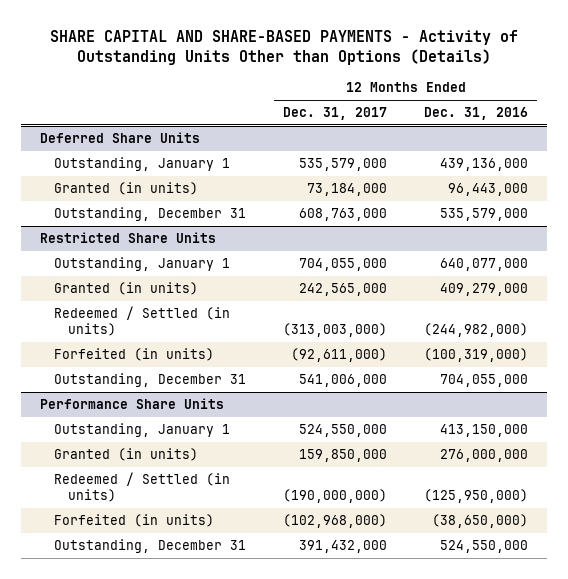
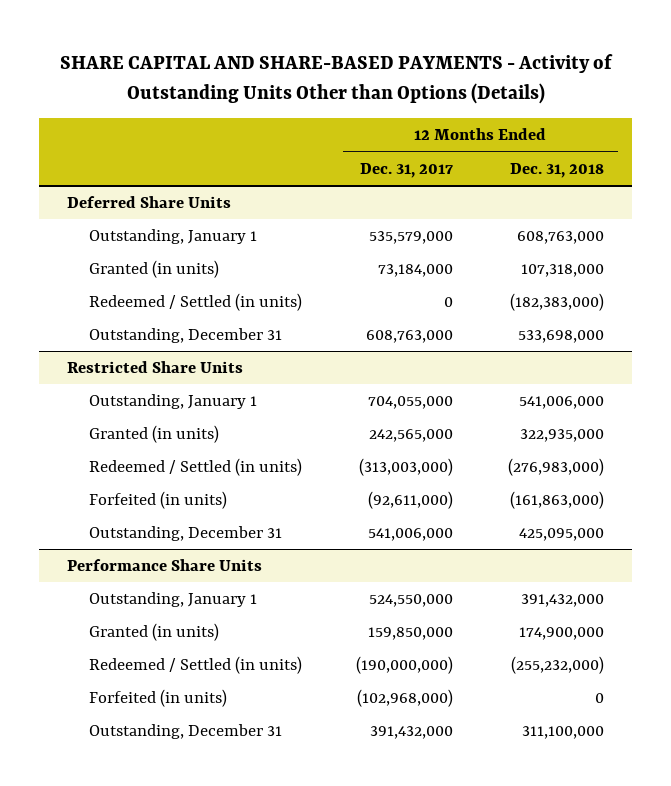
[424,107,529,121] Dec. 31, 2016 -> none
none -> [510,162,605,178] Dec. 31, 2018
none -> [88,293,302,312] Redeemed / Settled (in units)

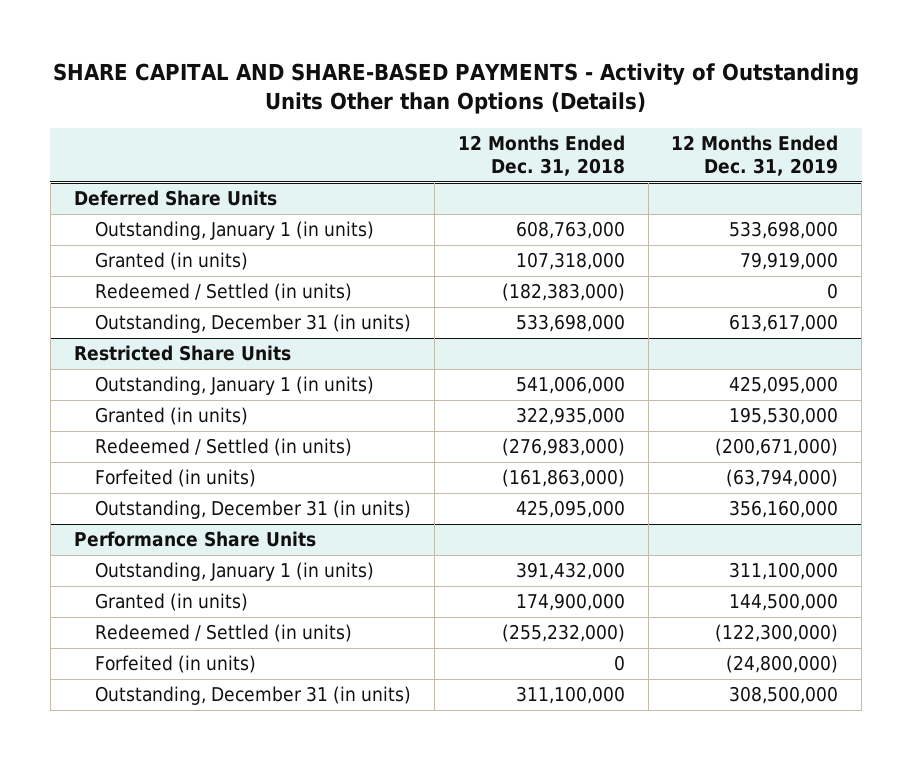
[360,162,454,178] Dec. 31, 2017 -> none
none -> [671,135,839,177] 12 Months Ended Dec. 31, 2019
[88,229,257,245] Outstanding, January 1 -> [95,221,375,241] Outstanding, January 1 (in units)
[88,328,282,344] Outstanding, December 31 -> [95,314,412,334] Outstanding, December 31 (in units)
[88,394,257,410] Outstanding, January 1 -> [95,376,375,396] Outstanding, January 1 (in units)
[88,526,282,542] Outstanding, December 31 -> [95,500,412,520] Outstanding, December 31 (in units)
[88,592,257,608] Outstanding, January 1 -> [95,562,375,582] Outstanding, January 1 (in units)
[88,724,282,740] Outstanding, December 31 -> [95,686,412,706] Outstanding, December 31 (in units)

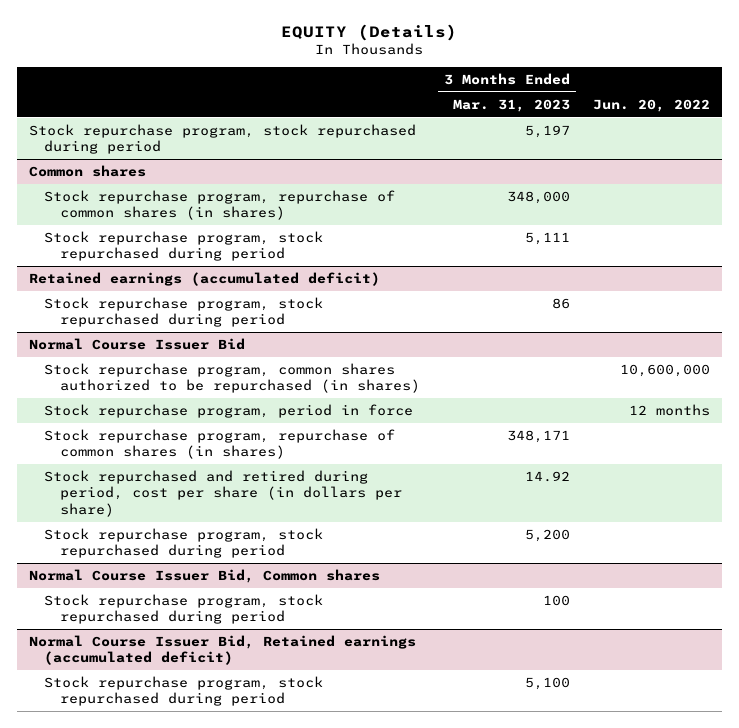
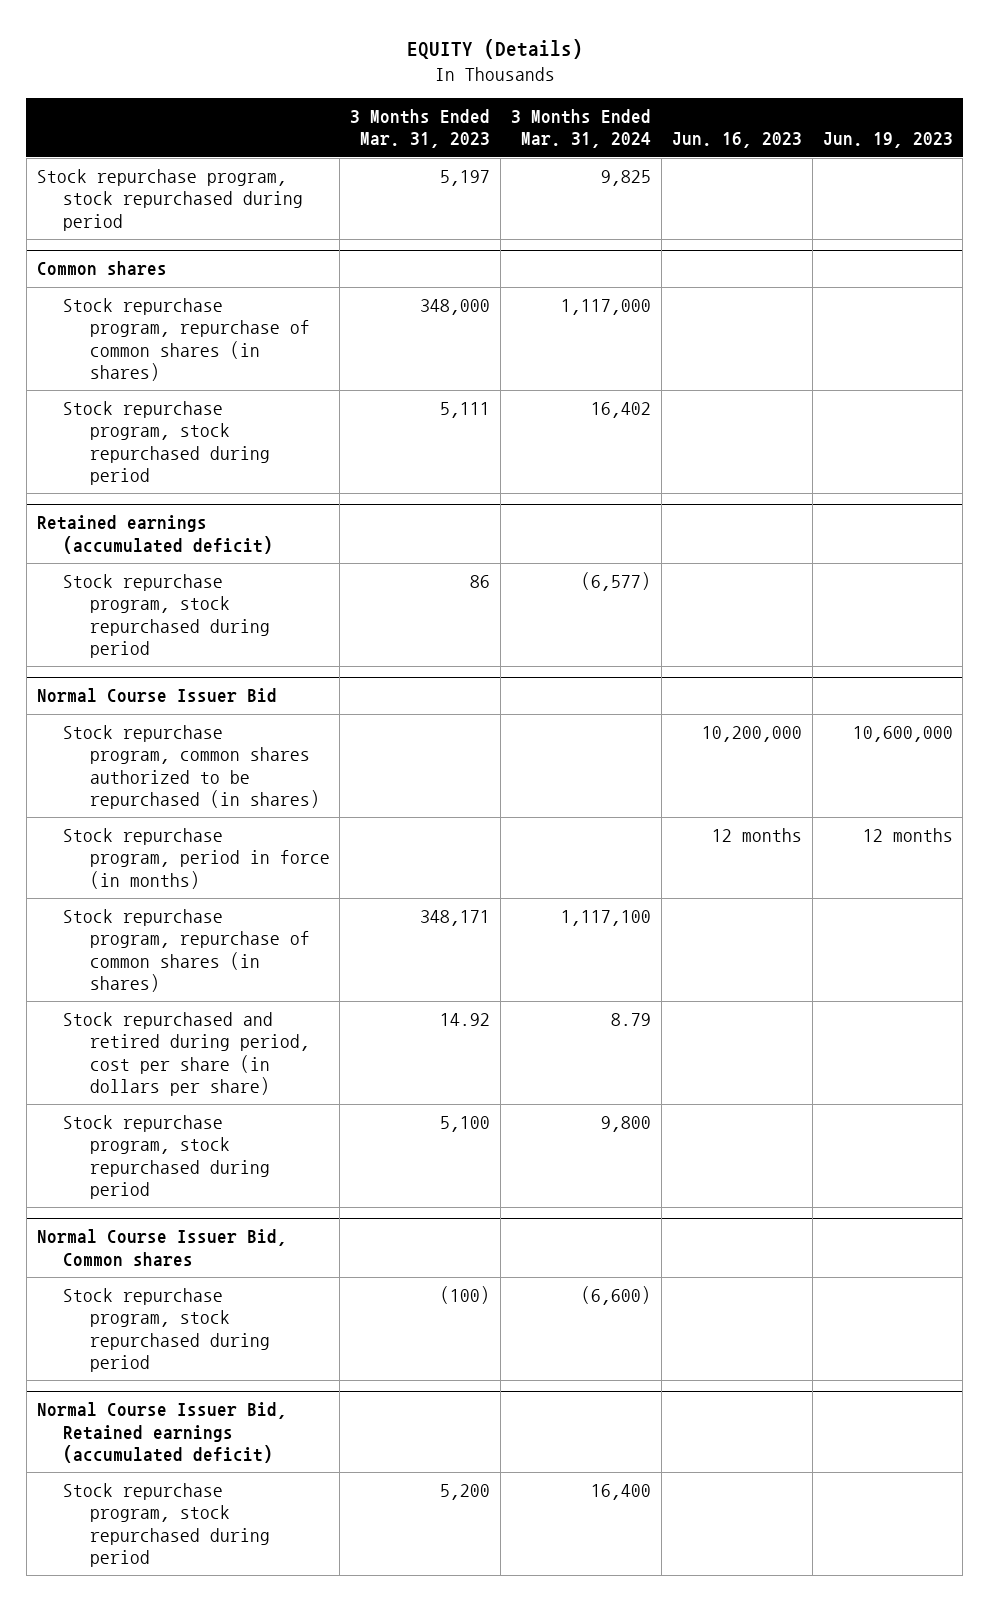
[593,98,711,112] Jun. 20, 2022 -> none
none -> [511,109,652,149] 3 Months Ended Mar. 31, 2024
none -> [671,132,802,149] Jun. 16, 2023
none -> [822,132,953,149] Jun. 19, 2023
[44,403,414,418] Stock repurchase program, period in force -> [63,828,330,889] Stock repurchase program, period in force (in months)
[524,528,570,542] 5,200 -> [440,1116,491,1133] 5,100
[542,594,570,606] 100 -> [440,1286,491,1305] (100)
[524,676,570,690] 5,100 -> [440,1484,491,1501] 5,200

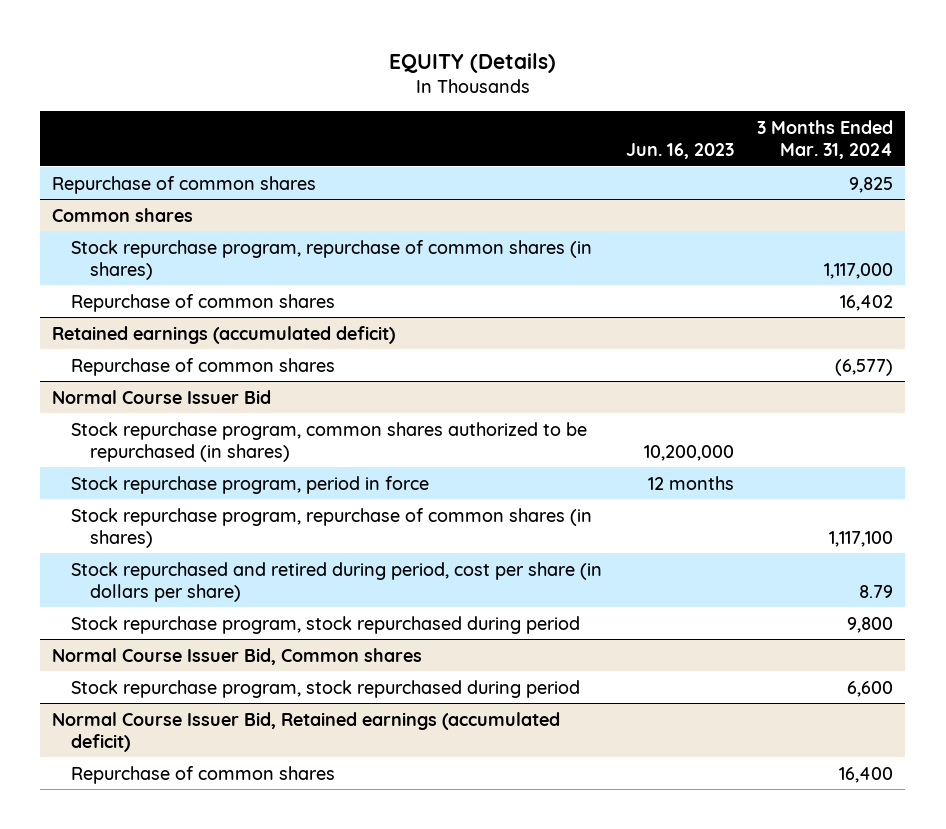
[350,109,491,149] 3 Months Ended Mar. 31, 2023 -> none
[822,132,953,149] Jun. 19, 2023 -> none
[36,169,304,231] Stock repurchase program, stock repurchased during period -> [52,175,317,194] Repurchase of common shares
[63,401,270,485] Stock repurchase program, stock repurchased during period -> [71,293,336,312] Repurchase of common shares
[63,574,270,658] Stock repurchase program, stock repurchased during period -> [71,357,336,376] Repurchase of common shares
[63,828,330,889] Stock repurchase program, period in force (in months) -> [71,475,430,494] Stock repurchase program, period in force
[581,1286,652,1306] (6,600) -> [847,680,894,697] 6,600
[63,1483,270,1567] Stock repurchase program, stock repurchased during period -> [71,765,336,784] Repurchase of common shares

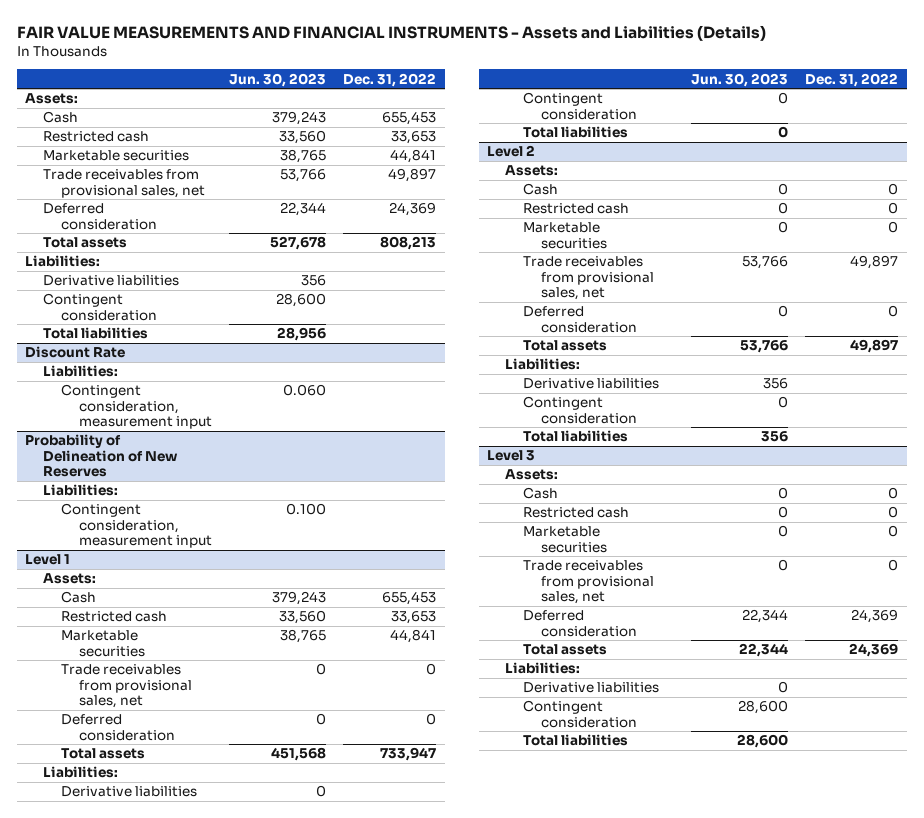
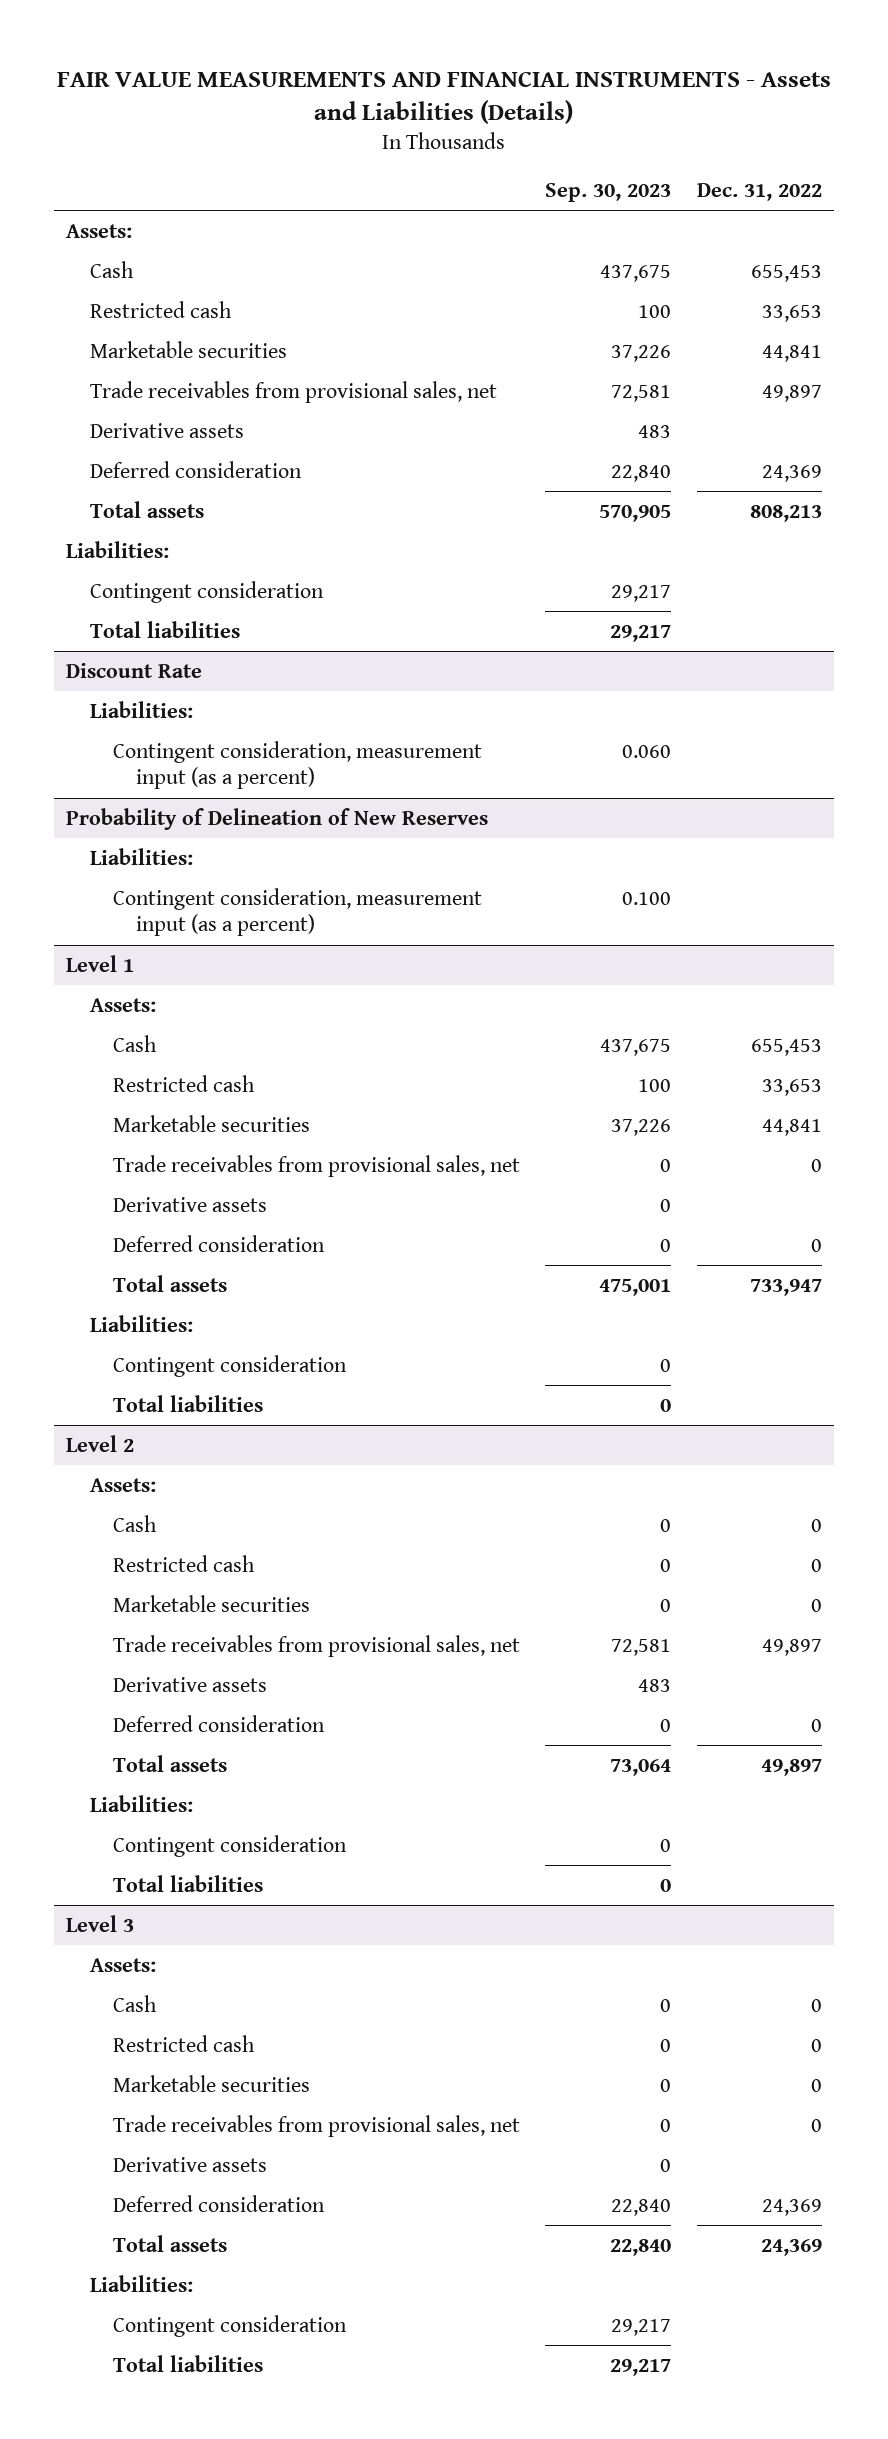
[229,72,327,87] Jun. 30, 2023 -> none
none -> [545,182,672,202] Sep. 30, 2023
none -> [89,422,244,438] Derivative assets
[43,275,180,287] Derivative liabilities -> none
[61,384,213,430] Contingent consideration, measurement input -> [112,740,482,790] Contingent consideration, measurement input (as a percent)
[61,503,213,549] Contingent consideration, measurement input -> [112,887,482,937] Contingent consideration, measurement input (as a percent)
none -> [112,1196,267,1212] Derivative assets
[61,786,198,798] Derivative liabilities -> none
none -> [112,1676,267,1692] Derivative assets
[523,378,660,390] Derivative liabilities -> none
none -> [112,2156,267,2172] Derivative assets
[523,682,660,694] Derivative liabilities -> none

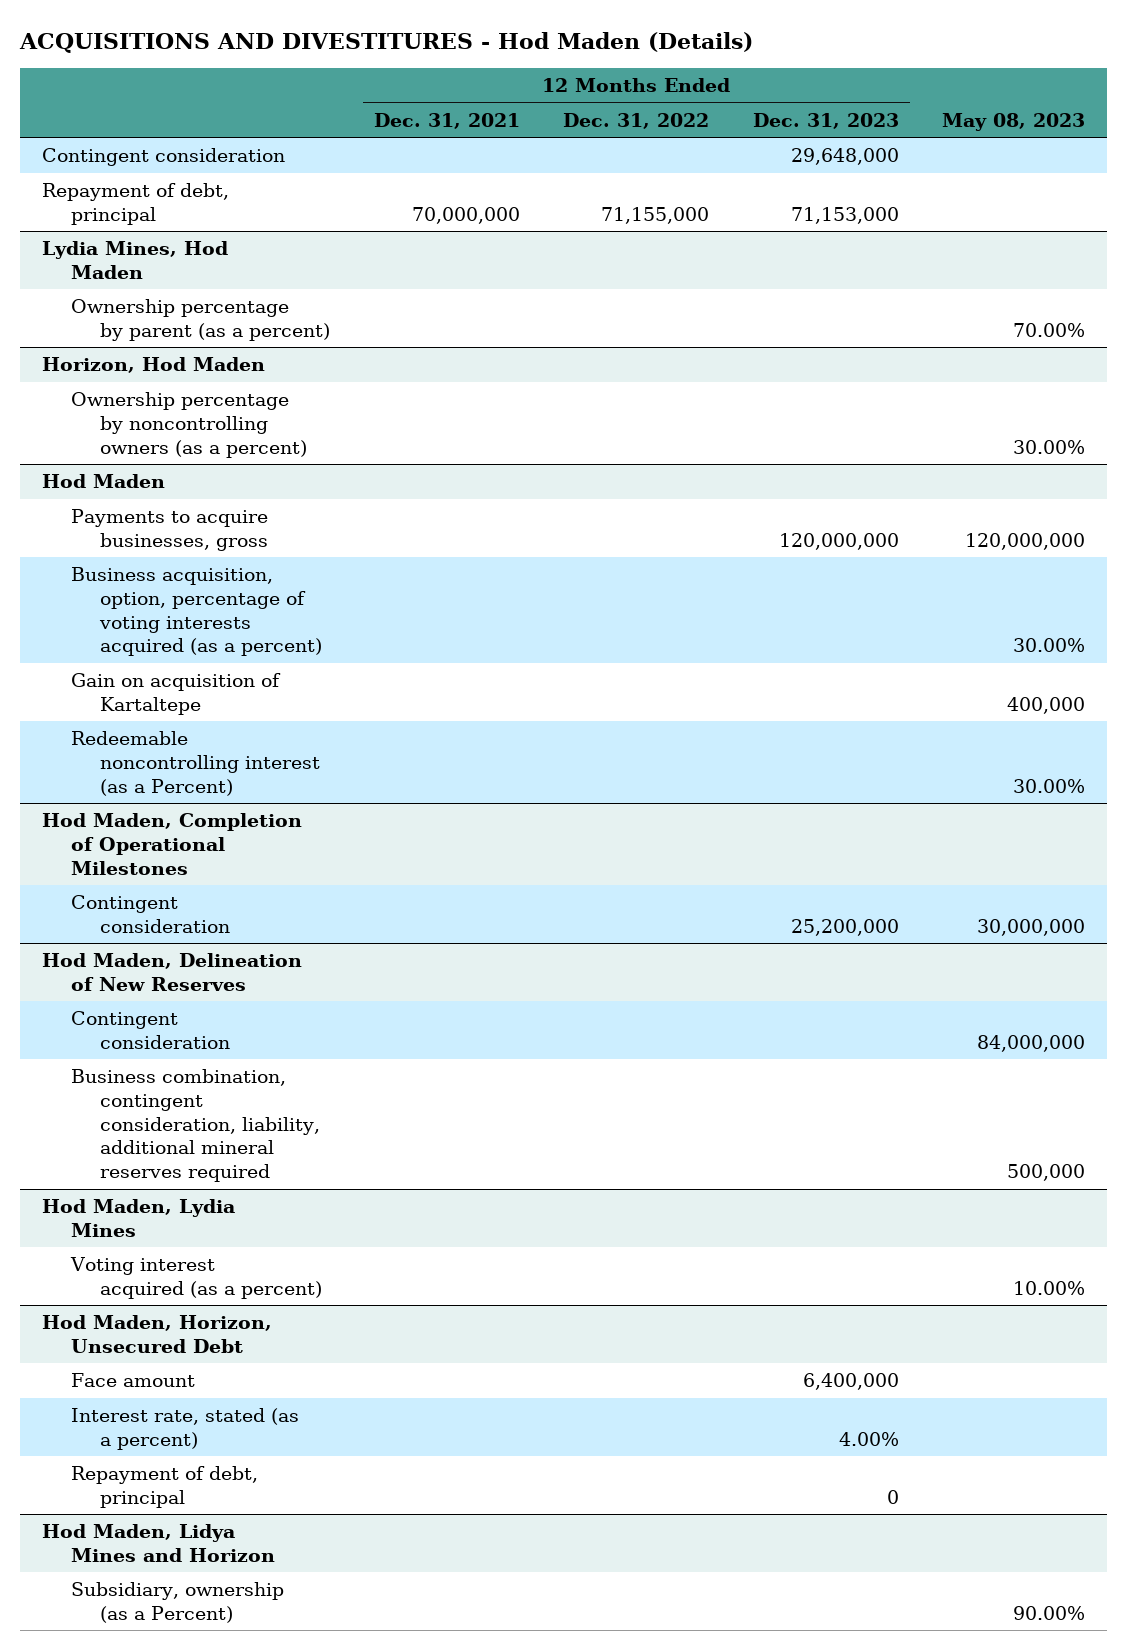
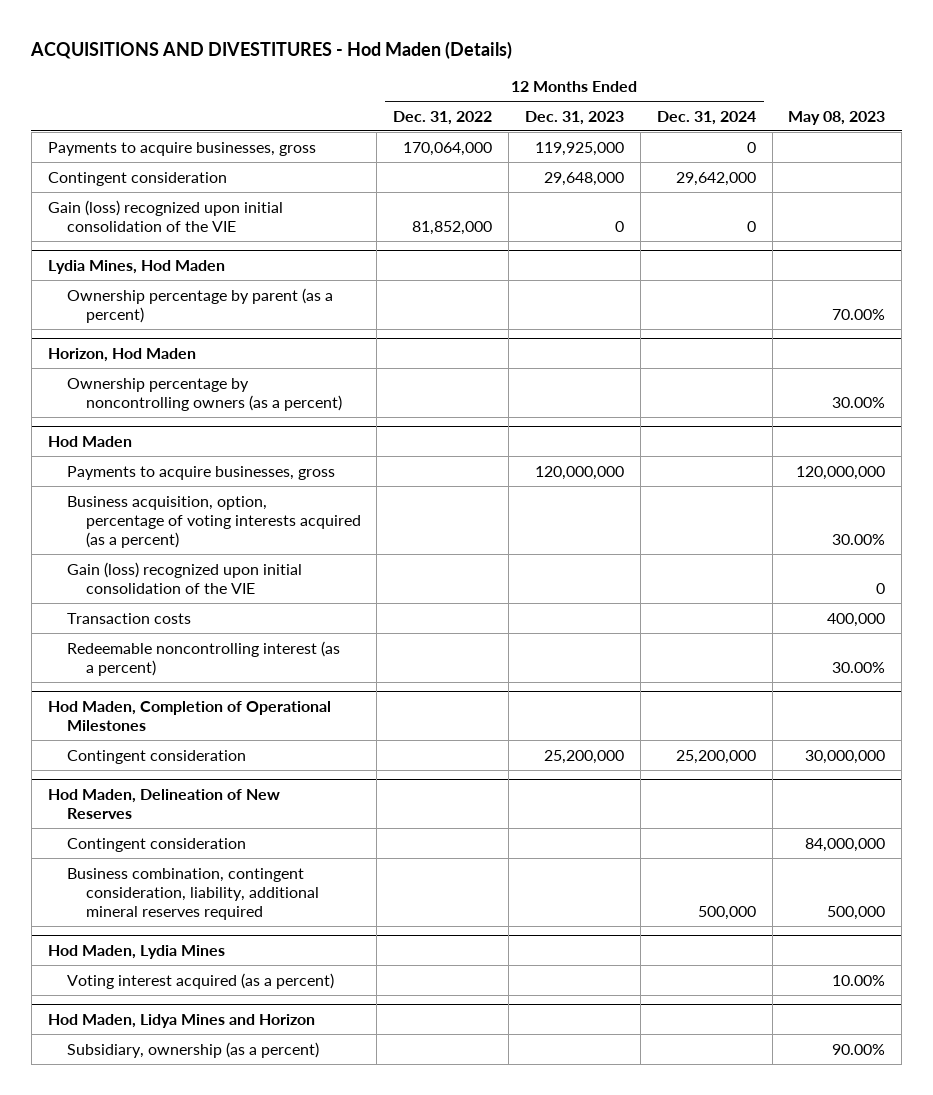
[373,112,520,129] Dec. 31, 2021 -> none
none -> [656,110,756,125] Dec. 31, 2024
none -> [47,141,316,156] Payments to acquire businesses, gross
[42,183,230,225] Repayment of debt, principal -> none
none -> [47,199,283,232] Gain (loss) recognized upon initial consolidation of the VIE
none -> [66,561,302,594] Gain (loss) recognized upon initial consolidation of the VIE
[71,673,282,715] Gain on acquisition of Kartaltepe -> [66,612,191,624] Transaction costs
[71,731,321,796] Redeemable noncontrolling interest (as a Percent) -> [66,640,340,676] Redeemable noncontrolling interest (as a percent)
[42,1315,273,1353] Hod Maden, Horizon, Unsecured Debt -> none
[71,1373,196,1388] Face amount -> none
[71,1408,300,1450] Interest rate, stated (as a percent) -> none
[71,1466,259,1508] Repayment of debt, principal -> none
[71,1582,285,1623] Subsidiary, ownership (as a Percent) -> [66,1041,319,1058] Subsidiary, ownership (as a percent)

